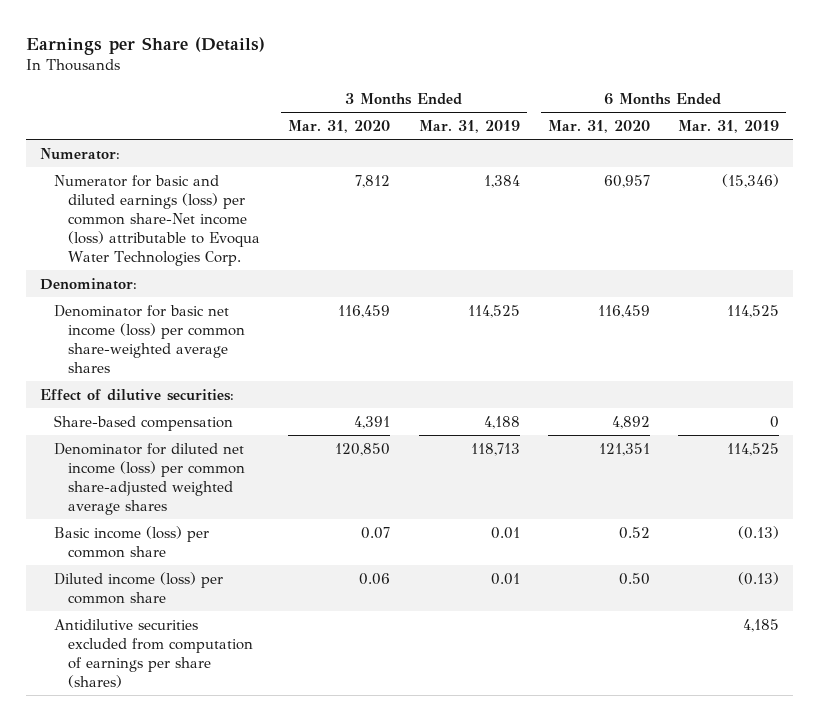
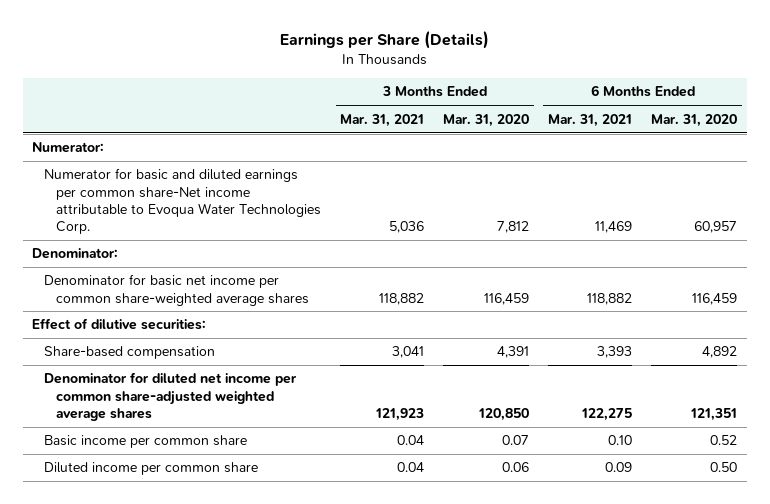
[418,120,520,134] Mar. 31, 2019 -> none
[677,120,779,134] Mar. 31, 2019 -> none
none -> [340,113,425,127] Mar. 31, 2021
none -> [548,113,633,127] Mar. 31, 2021
[54,174,261,267] Numerator for basic and diluted earnings (loss) per common share-Net income (loss) attributable to Evoqua Water Technologies Corp. -> [44,168,322,234] Numerator for basic and diluted earnings per common share-Net income attributable to Evoqua Water Technologies Corp.
[54,304,246,374] Denominator for basic net income (loss) per common share-weighted average shares -> [44,274,310,306] Denominator for basic net income per common share-weighted average shares
[54,618,254,689] Antidilutive securities excluded from computation of earnings per share (shares) -> none
[54,442,246,516] Denominator for diluted net income (loss) per common share-adjusted weighted average shares -> [44,372,298,421] Denominator for diluted net income per common share-adjusted weighted average shares
[54,525,210,558] Basic income (loss) per common share -> [44,435,248,449] Basic income per common share
[54,571,224,604] Diluted income (loss) per common share -> [44,462,259,476] Diluted income per common share

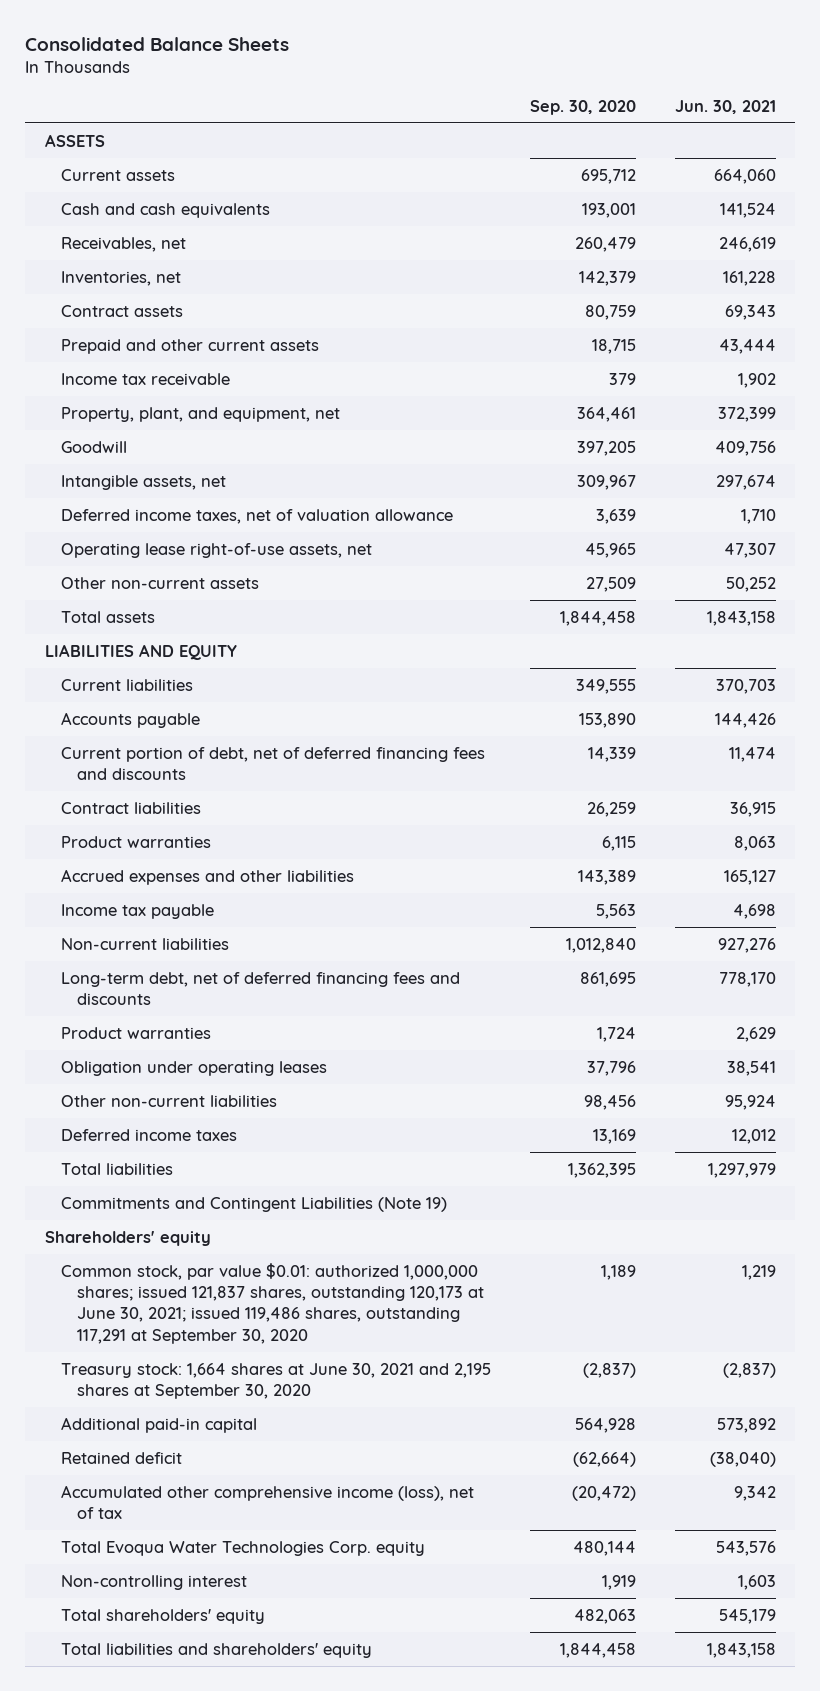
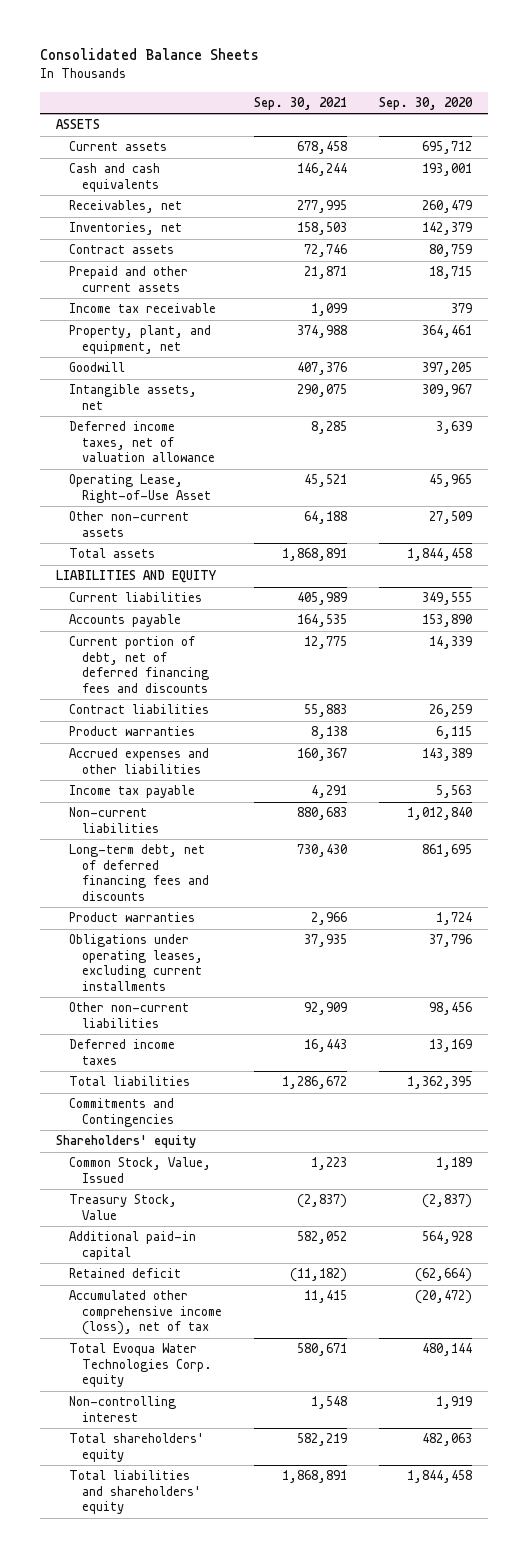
[674,99,776,114] Jun. 30, 2021 -> none
none -> [253,96,347,110] Sep. 30, 2021
[61,542,373,558] Operating lease right-of-use assets, net -> [68,474,211,503] Operating Lease, Right-of-Use Asset
[61,1060,328,1076] Obligation under operating leases -> [68,934,203,991] Obligations under operating leases, excluding current installments
[61,1196,448,1212] Commitments and Contingent Liabilities (Note 19) -> [68,1098,174,1127] Commitments and Contingencies
[61,1262,485,1344] Common stock, par value $0.01: authorized 1,000,000 shares; issued 121,837 shares, outstanding 120,173 at June 30, 2021; issued 119,486 shares, outstanding 117,291 at September 30, 2020 -> [68,1157,211,1183] Common Stock, Value, Issued
[61,1362,492,1399] Treasury stock: 1,664 shares at June 30, 2021 and 2,195 shares at September 30, 2020 -> [68,1194,177,1220] Treasury Stock, Value

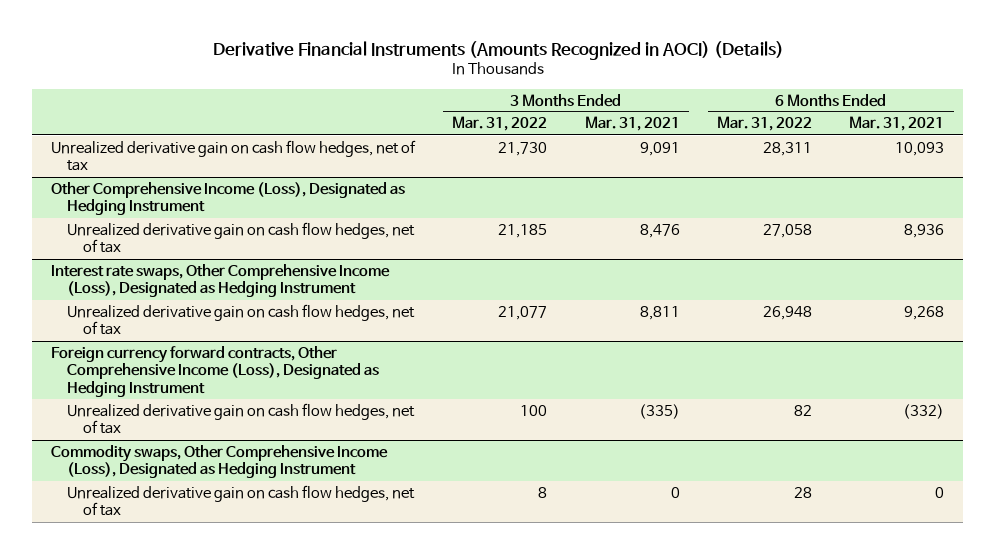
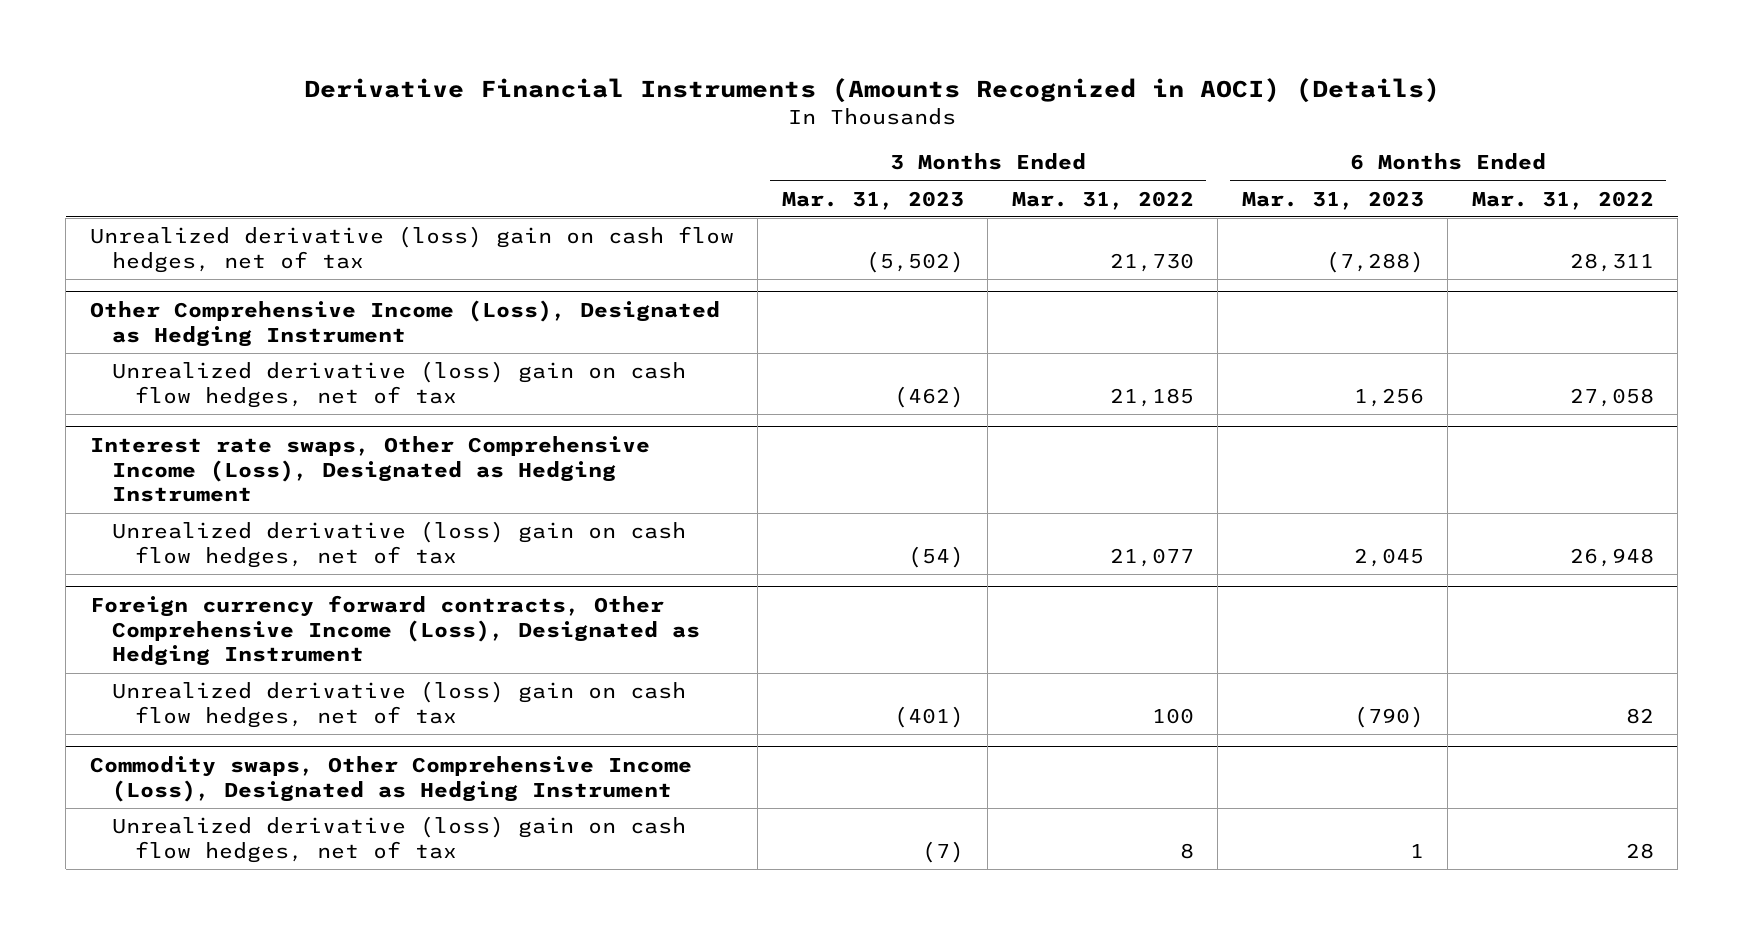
[584,116,680,132] Mar. 31, 2021 -> none
[849,116,945,132] Mar. 31, 2021 -> none
none -> [781,190,964,210] Mar. 31, 2023
none -> [1241,190,1424,210] Mar. 31, 2023
[51,139,417,172] Unrealized derivative gain on cash flow hedges, net of tax -> [89,226,734,274] Unrealized derivative (loss) gain on cash flow hedges, net of tax
[66,221,415,254] Unrealized derivative gain on cash flow hedges, net of tax -> [112,361,687,409] Unrealized derivative (loss) gain on cash flow hedges, net of tax
[66,303,415,336] Unrealized derivative gain on cash flow hedges, net of tax -> [112,521,687,569] Unrealized derivative (loss) gain on cash flow hedges, net of tax
[66,402,415,435] Unrealized derivative gain on cash flow hedges, net of tax -> [112,681,687,729] Unrealized derivative (loss) gain on cash flow hedges, net of tax
[66,484,415,517] Unrealized derivative gain on cash flow hedges, net of tax -> [112,816,687,864] Unrealized derivative (loss) gain on cash flow hedges, net of tax

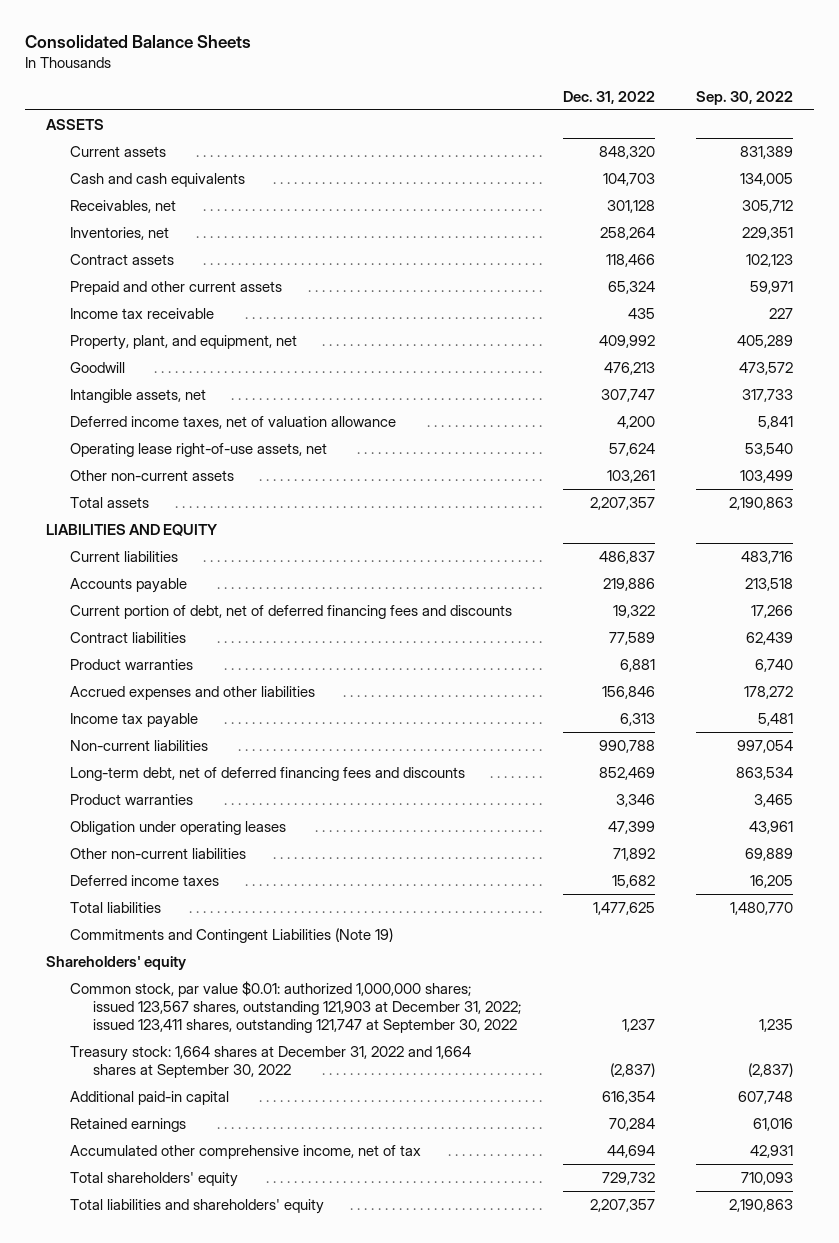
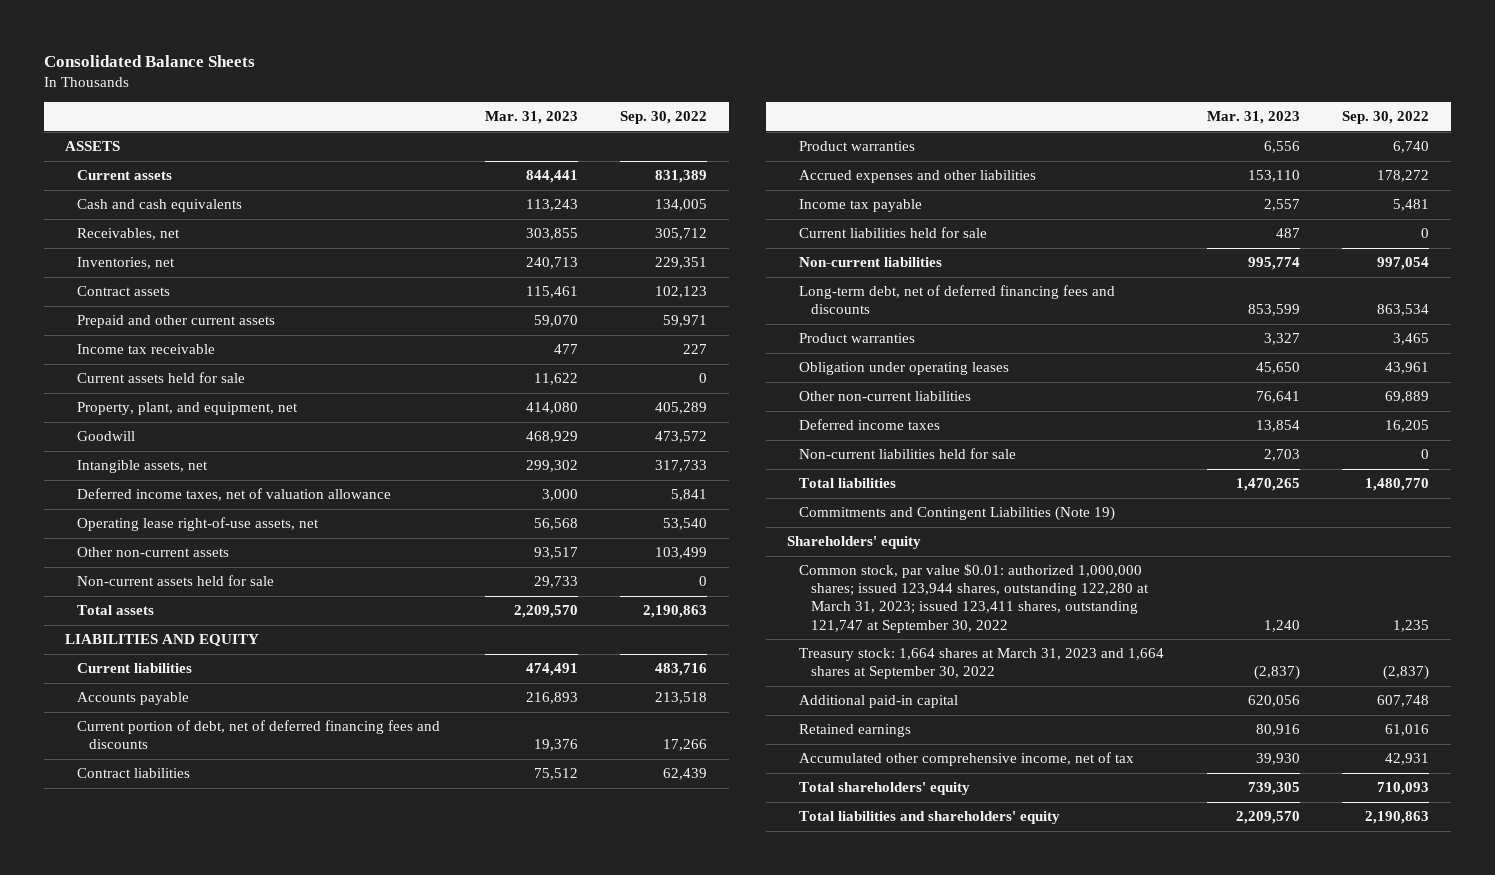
[562,90,655,104] Dec. 31, 2022 -> none
none -> [484,111,578,125] Mar. 31, 2023
none -> [77,372,246,384] Current assets held for sale
none -> [77,575,275,587] Non-current assets held for sale
none -> [799,227,988,239] Current liabilities held for sale
none -> [799,448,1017,460] Non-current liabilities held for sale
[69,980,522,1033] Common stock, par value $0.01: authorized 1,000,000 shares; issued 123,567 shares, outstanding 121,903 at December 31, 2022; issued 123,411 shares, outstanding 121,747 at September 30, 2022 -> [799,564,1150,633] Common stock, par value $0.01: authorized 1,000,000 shares; issued 123,944 shares, outstanding 122,280 at March 31, 2023; issued 123,411 shares, outstanding 121,747 at September 30, 2022
[69,1045,471,1078] Treasury stock: 1,664 shares at December 31, 2022 and 1,664 shares at September 30, 2022 -> [799,648,1165,680] Treasury stock: 1,664 shares at March 31, 2023 and 1,664 shares at September 30, 2022

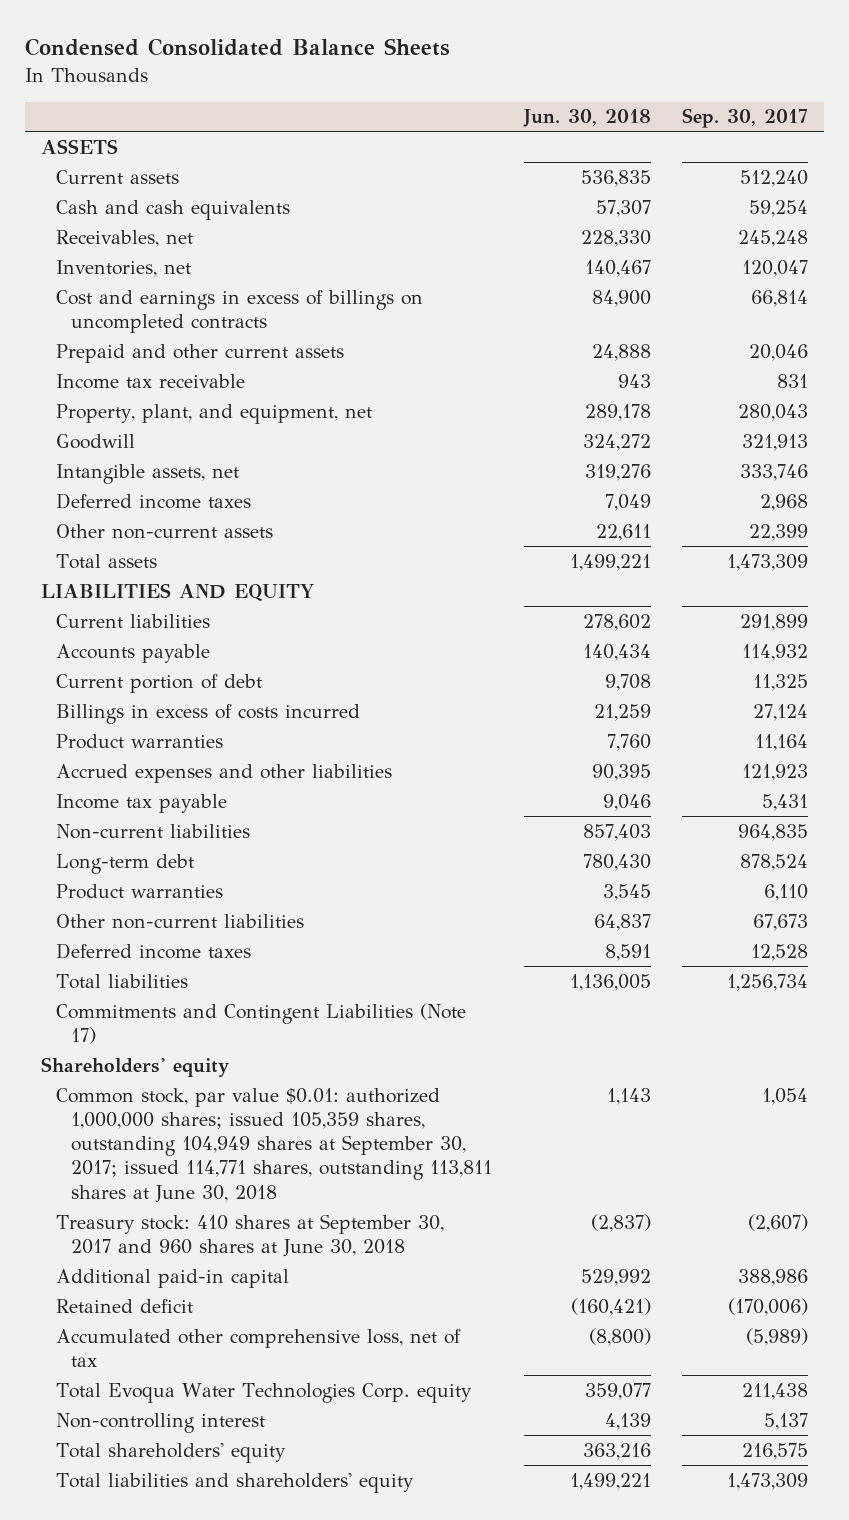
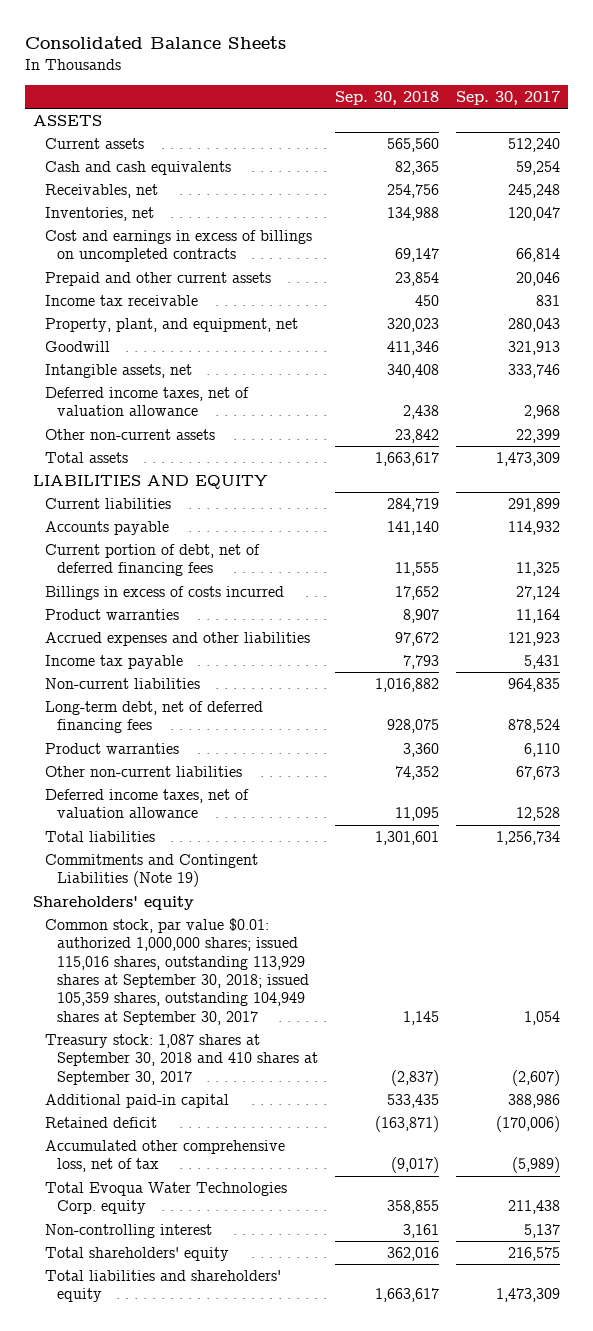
[24,38,450,57] Condensed Consolidated Balance Sheets -> [24,35,286,49] Consolidated Balance Sheets
[522,109,651,128] Jun. 30, 2018 -> none
none -> [335,90,440,105] Sep. 30, 2018
[55,492,251,509] Deferred income taxes -> [45,387,250,417] Deferred income taxes, net of valuation allowance
[55,673,262,693] Current portion of debt -> [45,544,261,577] Current portion of debt, net of deferred financing fees
[55,853,194,874] Long-term debt -> [45,701,264,734] Long-term debt, net of deferred financing fees
[55,942,251,959] Deferred income taxes -> [45,789,250,819] Deferred income taxes, net of valuation allowance
[55,1002,466,1044] Commitments and Contingent Liabilities (Note 17) -> [45,854,259,888] Commitments and Contingent Liabilities (Note 19)
[55,1087,493,1203] Common stock, par value $0.01: authorized 1,000,000 shares; issued 105,359 shares, outstanding 104,949 shares at September 30, 2017; issued 114,771 shares, outstanding 113,811 shares at June 30, 2018 -> [45,918,310,1025] Common stock, par value $0.01: authorized 1,000,000 shares; issued 115,016 shares, outstanding 113,929 shares at September 30, 2018; issued 105,359 shares, outstanding 104,949 shares at September 30, 2017
[55,1213,444,1257] Treasury stock: 410 shares at September 30, 2017 and 960 shares at June 30, 2018 -> [45,1034,319,1085] Treasury stock: 1,087 shares at September 30, 2018 and 410 shares at September 30, 2017

